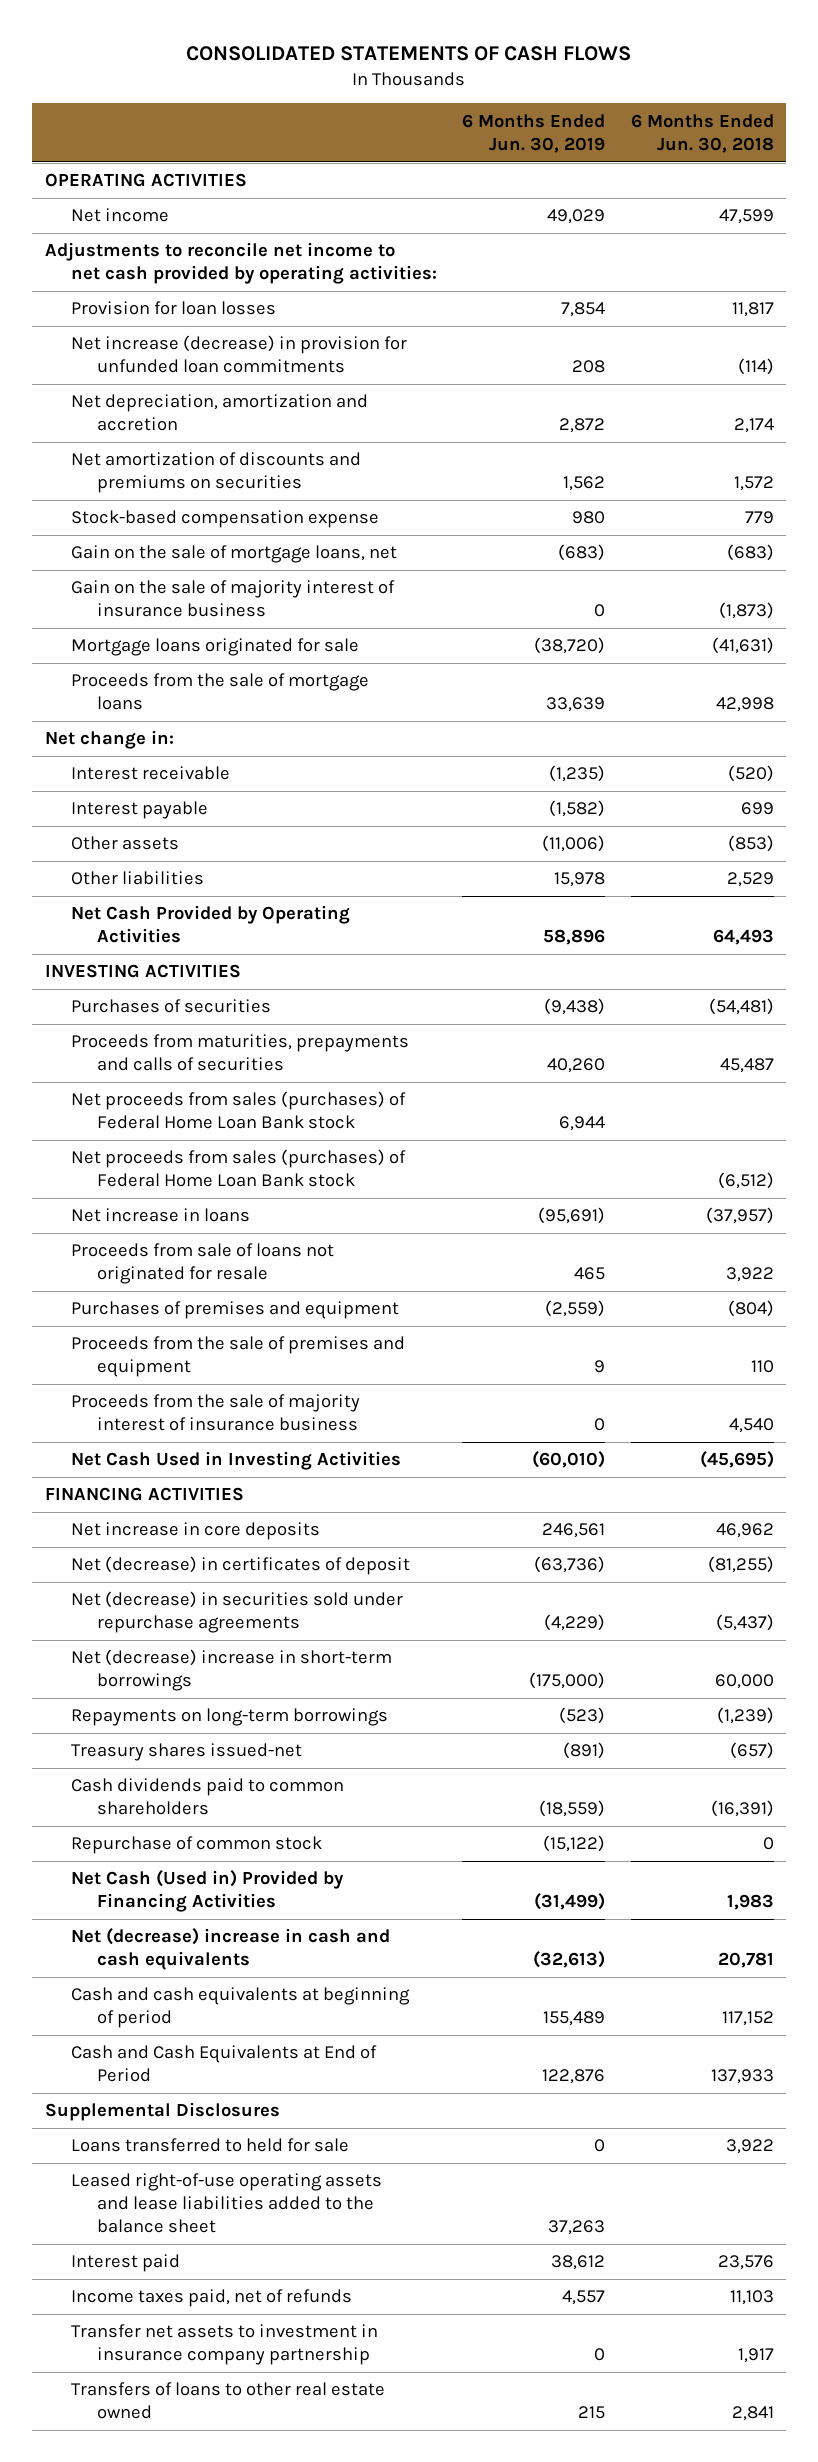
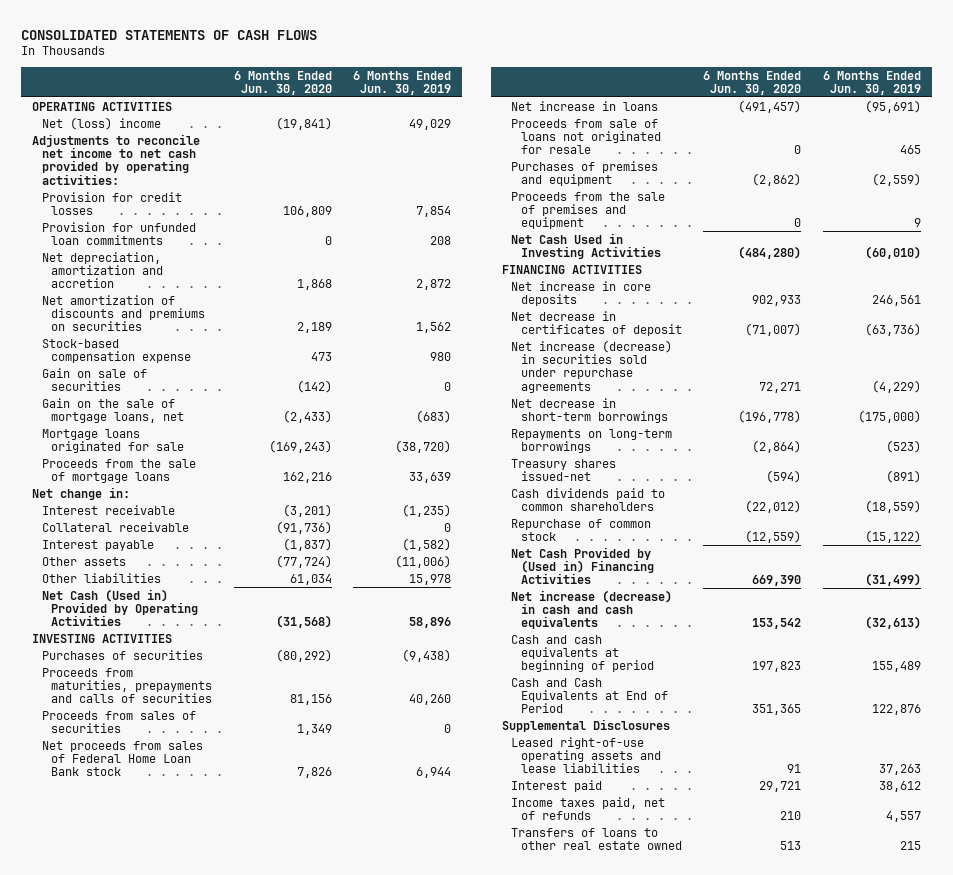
[630,113,774,153] 6 Months Ended Jun. 30, 2018 -> none
none -> [233,70,332,95] 6 Months Ended Jun. 30, 2020
[70,208,169,223] Net income -> [41,116,161,130] Net (loss) income
[70,301,276,316] Provision for loan losses -> [41,191,182,215] Provision for credit losses
[70,335,407,374] Net increase (decrease) in provision for unfunded loan commitments -> [41,221,196,245] Provision for unfunded loan commitments
none -> [41,367,147,391] Gain on sale of securities
[70,580,395,618] Gain on the sale of majority interest of insurance business -> none
none -> [41,521,189,532] Collateral receivable
[70,905,350,944] Net Cash Provided by Operating Activities -> [41,588,198,627] Net Cash (Used in) Provided by Operating Activities
[70,1149,406,1188] Net proceeds from sales (purchases) of Federal Home Loan Bank stock -> none
none -> [41,710,196,733] Proceeds from sales of securities
[70,1091,406,1130] Net proceeds from sales (purchases) of Federal Home Loan Bank stock -> [41,740,203,777] Net proceeds from sales of Federal Home Loan Bank stock
[70,1394,360,1432] Proceeds from the sale of majority interest of insurance business -> none
[70,1556,410,1576] Net (decrease) in certificates of deposit -> [511,310,682,336] Net decrease in certificates of deposit
[70,1591,403,1634] Net (decrease) in securities sold under repurchase agreements -> [511,339,673,393] Net increase (decrease) in securities sold under repurchase agreements
[70,1649,392,1692] Net (decrease) increase in short-term borrowings -> [511,397,668,423] Net decrease in short-term borrowings
[70,1870,344,1913] Net Cash (Used in) Provided by Financing Activities -> [511,546,654,585] Net Cash Provided by (Used in) Financing Activities
[70,1928,390,1971] Net (decrease) increase in cash and cash equivalents -> [511,589,673,630] Net increase (decrease) in cash and cash equivalents
[70,2138,349,2153] Loans transferred to held for sale -> none
[70,2173,382,2234] Leased right-of-use operating assets and lease liabilities added to the balance sheet -> [511,736,661,774] Leased right-of-use operating assets and lease liabilities
[70,2324,378,2366] Transfer net assets to investment in insurance company partnership -> none

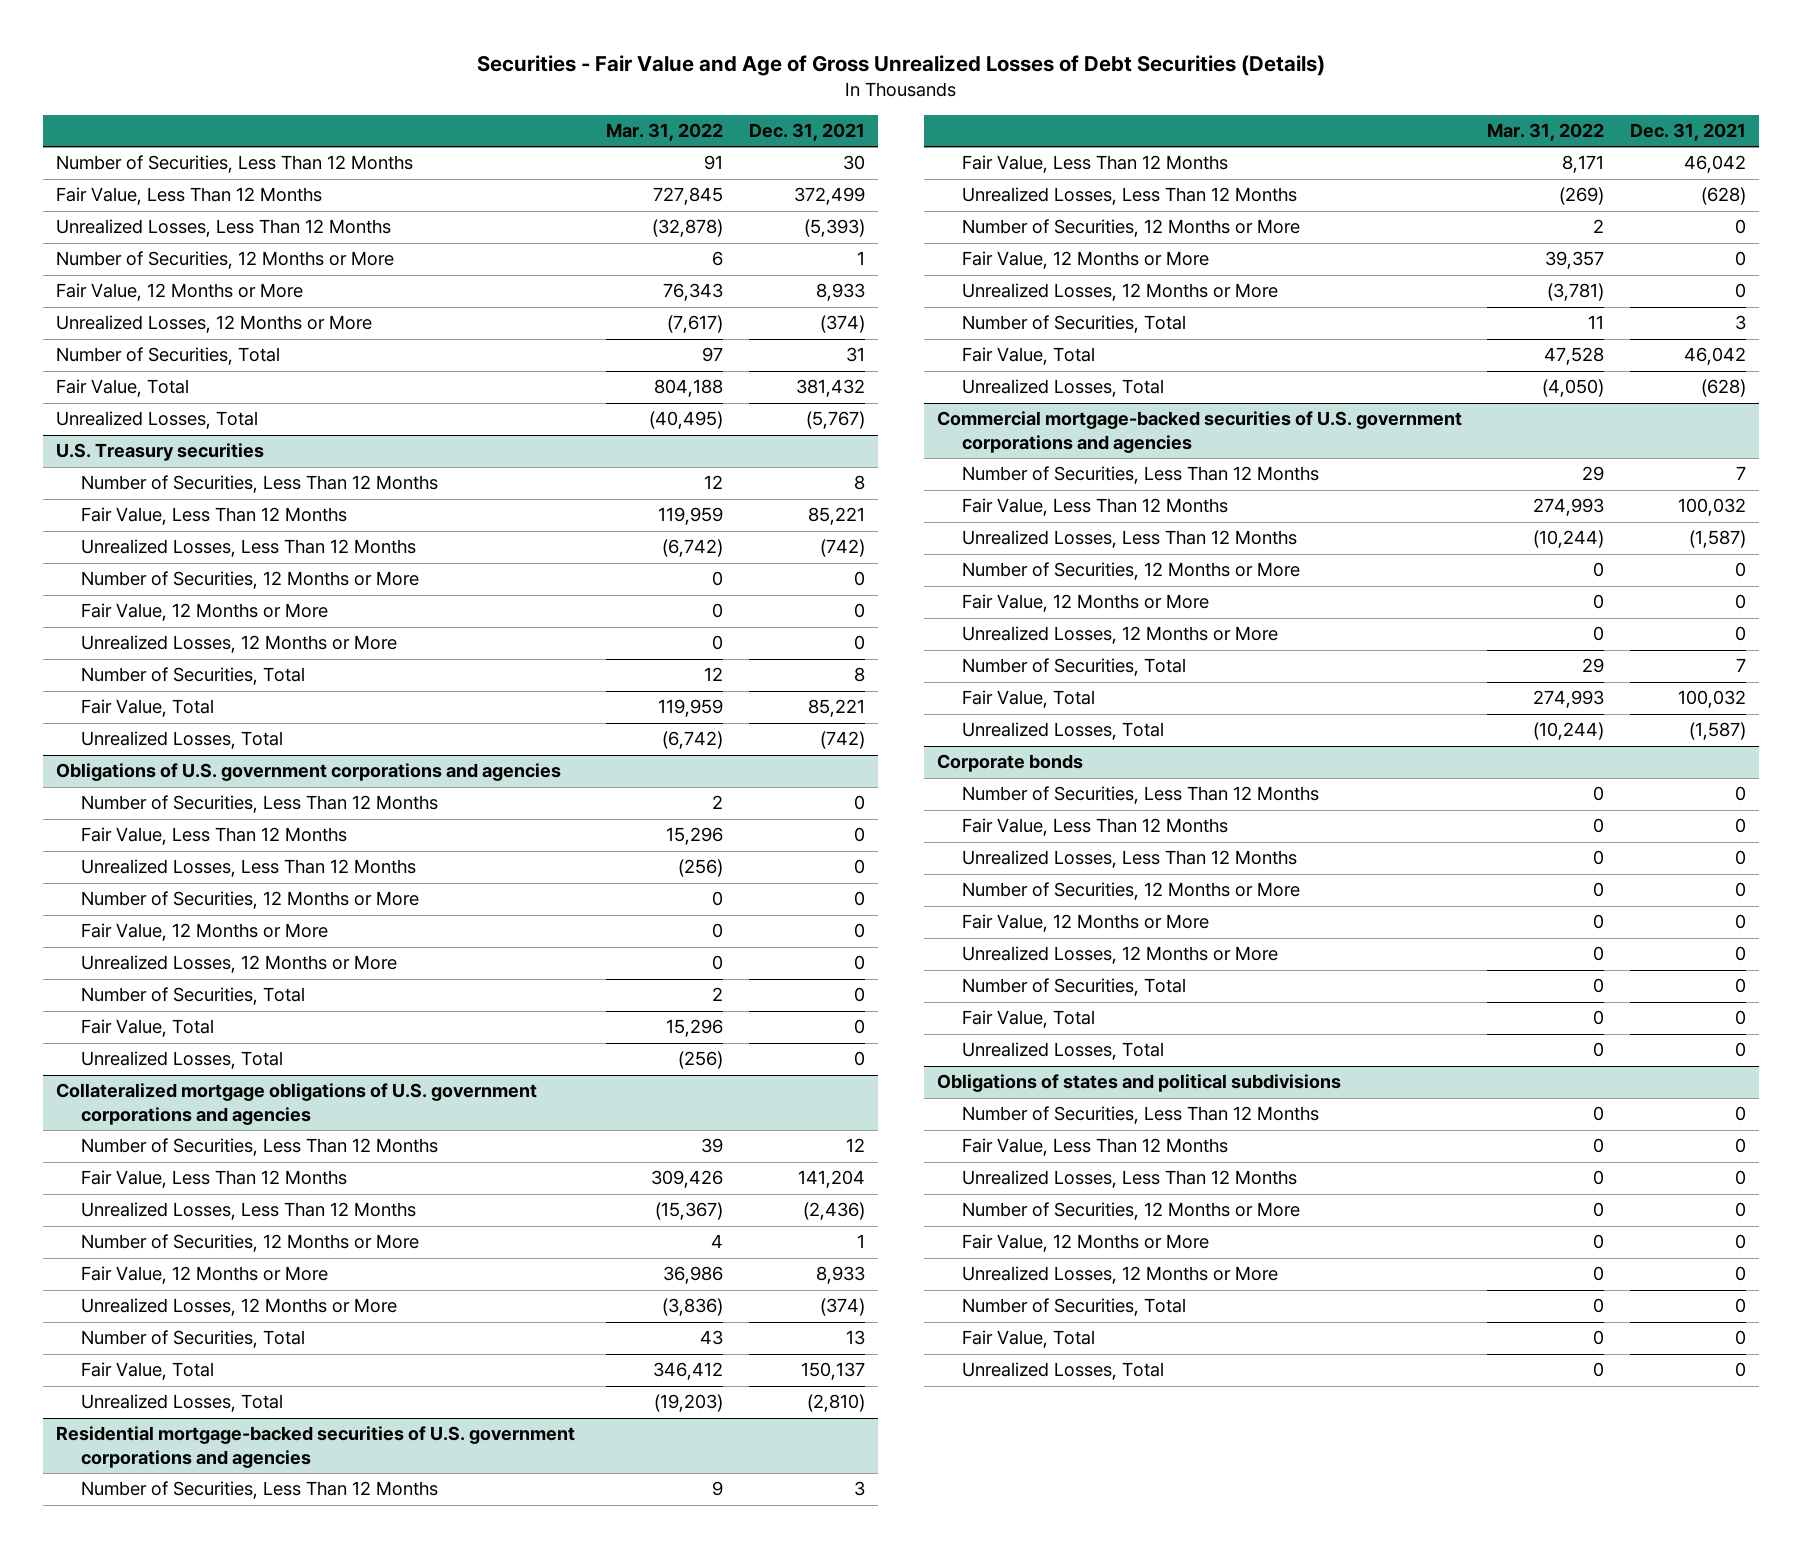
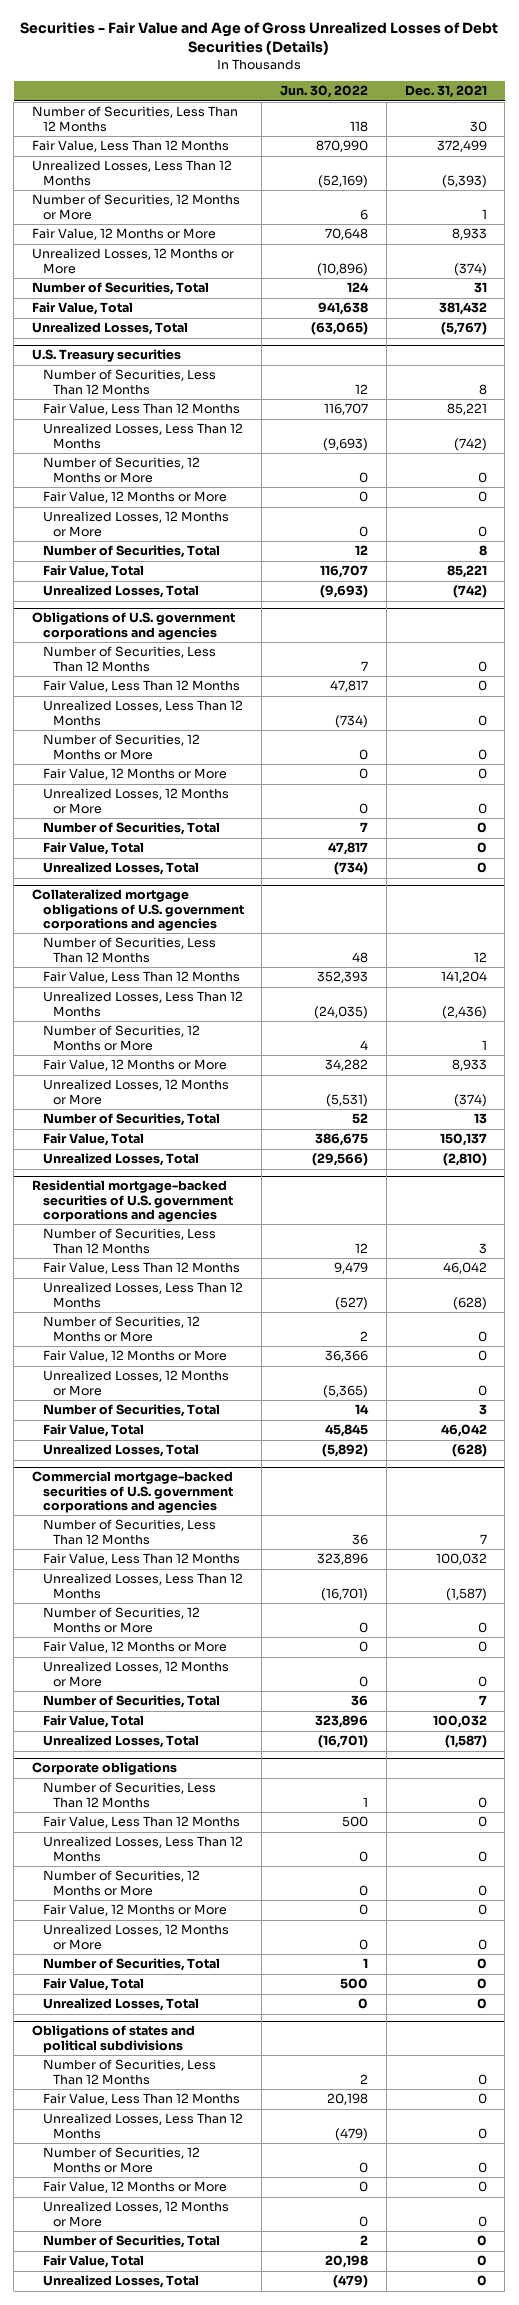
[606,122,724,141] Mar. 31, 2022 -> none
none -> [280,85,369,99] Jun. 30, 2022
[936,754,1083,773] Corporate bonds -> [32,1762,178,1776] Corporate obligations

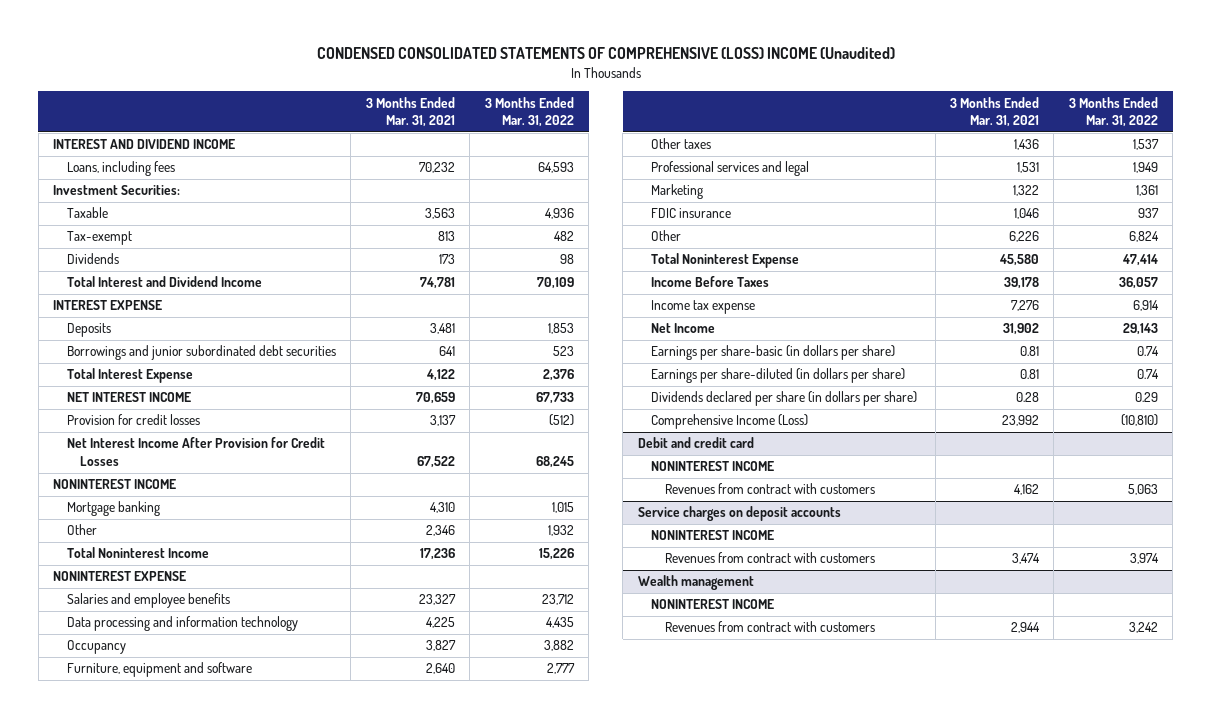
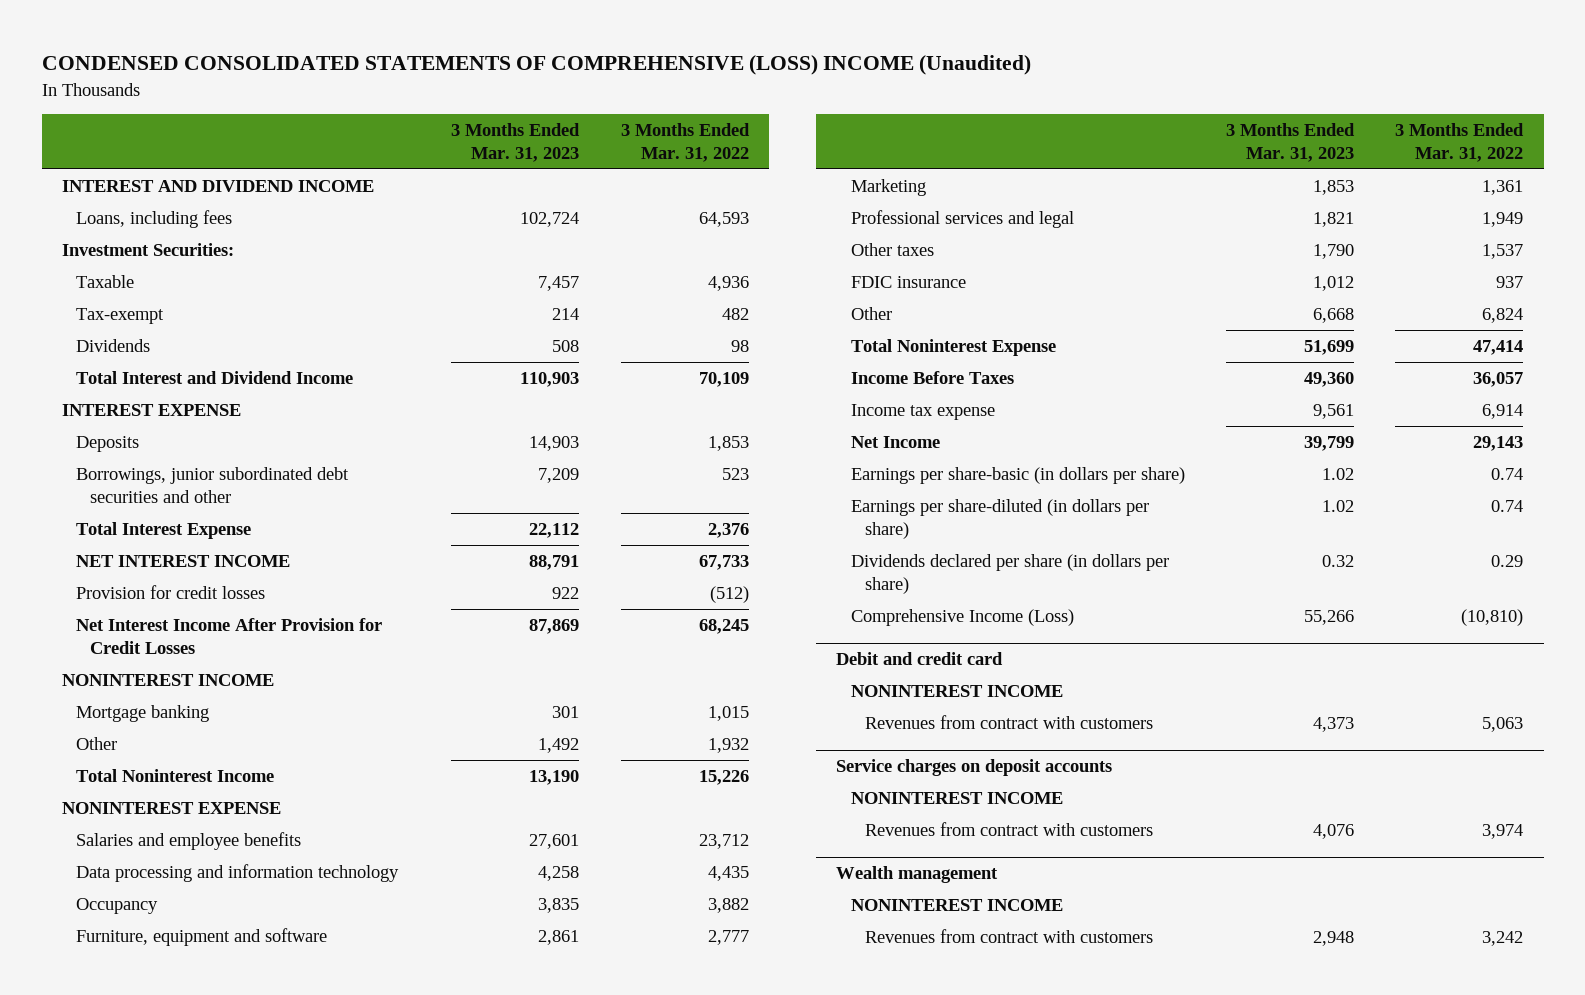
[365,96,455,128] 3 Months Ended Mar. 31, 2021 -> none
none -> [451,123,581,162] 3 Months Ended Mar. 31, 2023
[66,345,336,361] Borrowings and junior subordinated debt securities -> [76,466,350,503] Borrowings, junior subordinated debt securities and other
[651,161,810,177] Professional services and legal -> [850,209,1074,228] Professional services and legal
[651,138,712,150] Other taxes -> [850,242,934,256] Other taxes

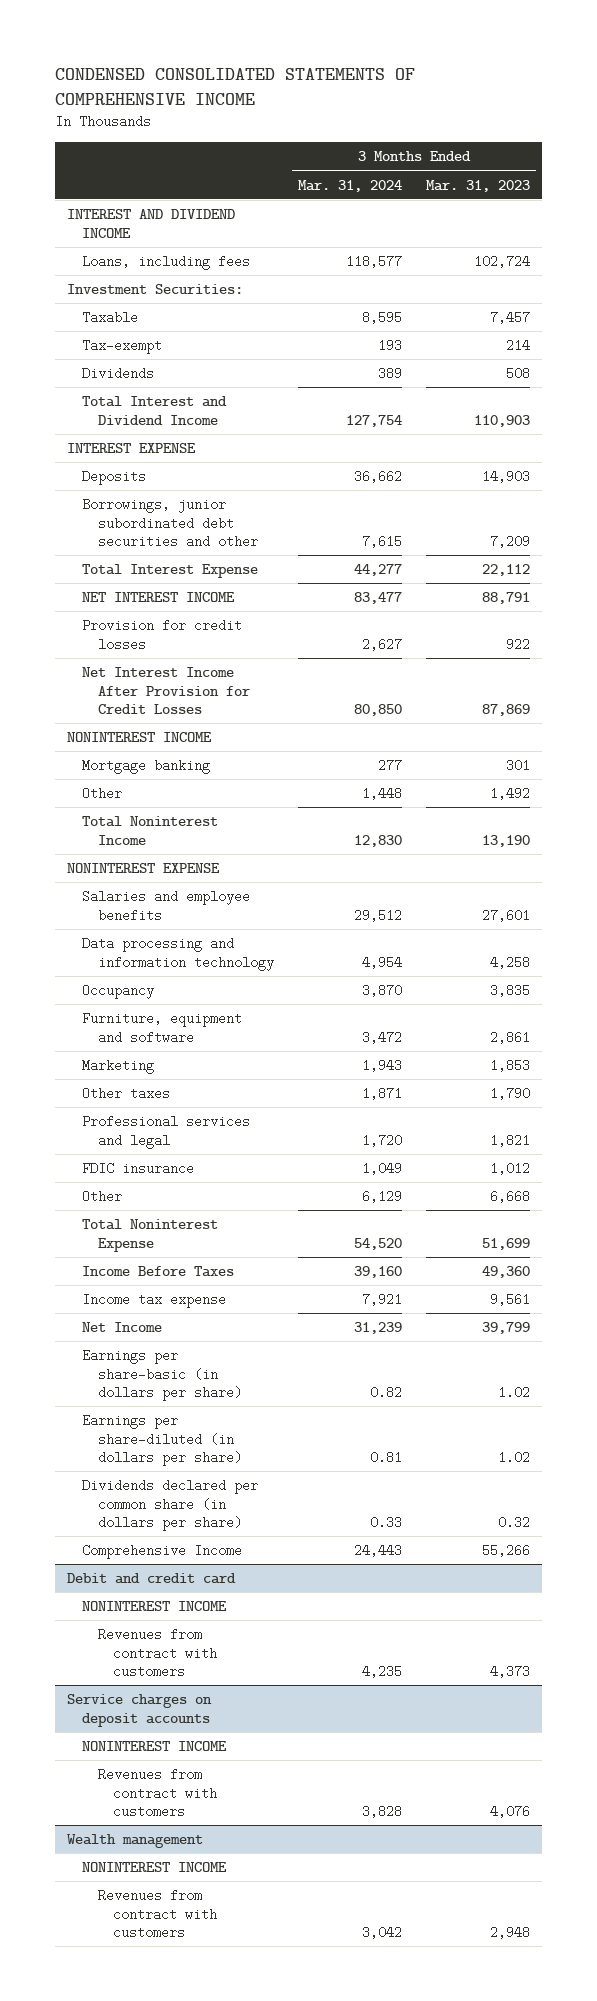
[41,55,1031,76] CONDENSED CONSOLIDATED STATEMENTS OF COMPREHENSIVE (LOSS) INCOME (Unaudited) -> [54,67,415,105] CONDENSED CONSOLIDATED STATEMENTS OF COMPREHENSIVE INCOME
[620,123,750,162] 3 Months Ended Mar. 31, 2022 -> none
none -> [297,179,402,192] Mar. 31, 2024
[850,209,1074,228] Professional services and legal -> [82,1115,251,1149] Professional services and legal
[850,553,1169,594] Dividends declared per share (in dollars per share) -> [82,1479,259,1532] Dividends declared per common share (in dollars per share)
[850,608,1074,626] Comprehensive Income (Loss) -> [82,1544,243,1560] Comprehensive Income

